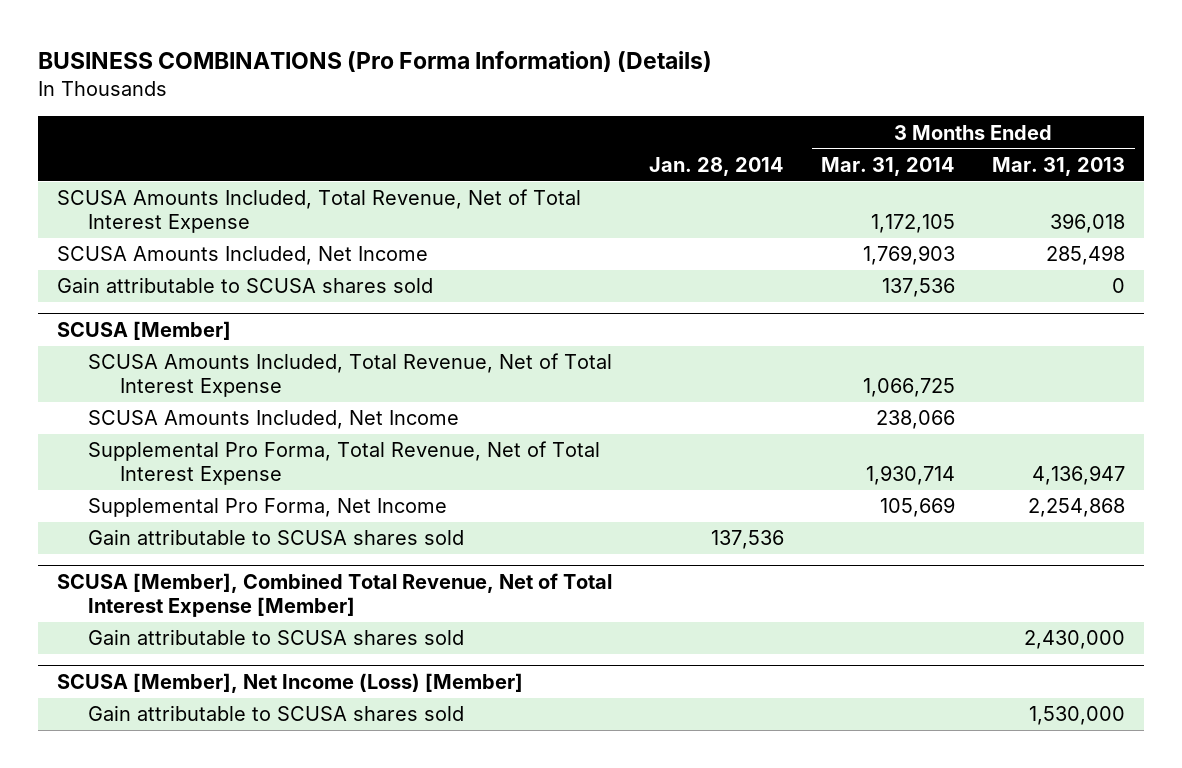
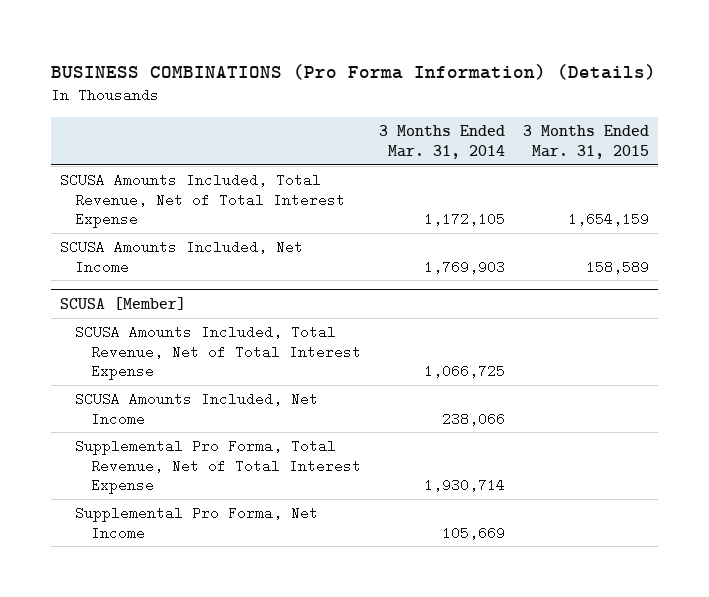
[649,156,785,176] Jan. 28, 2014 -> none
[992,156,1126,176] Mar. 31, 2013 -> none
none -> [522,125,649,160] 3 Months Ended Mar. 31, 2015
[56,277,433,294] Gain attributable to SCUSA shares sold -> none
[88,529,465,546] Gain attributable to SCUSA shares sold -> none
[56,573,612,617] SCUSA [Member], Combined Total Revenue, Net of Total Interest Expense [Member] -> none
[88,629,465,646] Gain attributable to SCUSA shares sold -> none
[56,673,523,694] SCUSA [Member], Net Income (Loss) [Member] -> none
[88,705,465,722] Gain attributable to SCUSA shares sold -> none

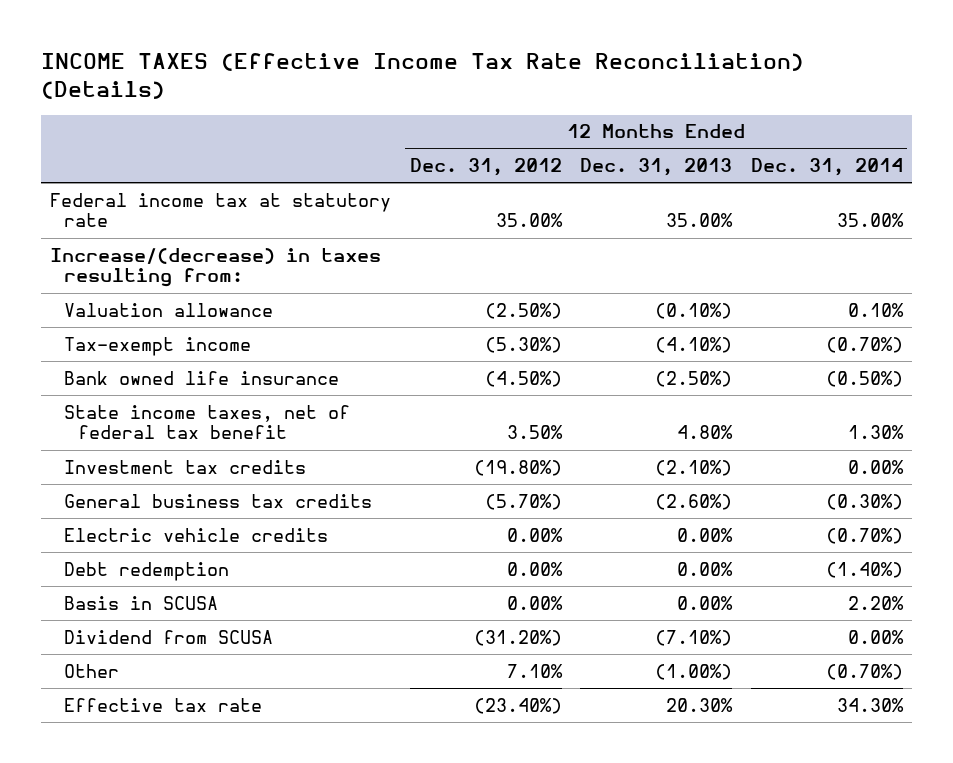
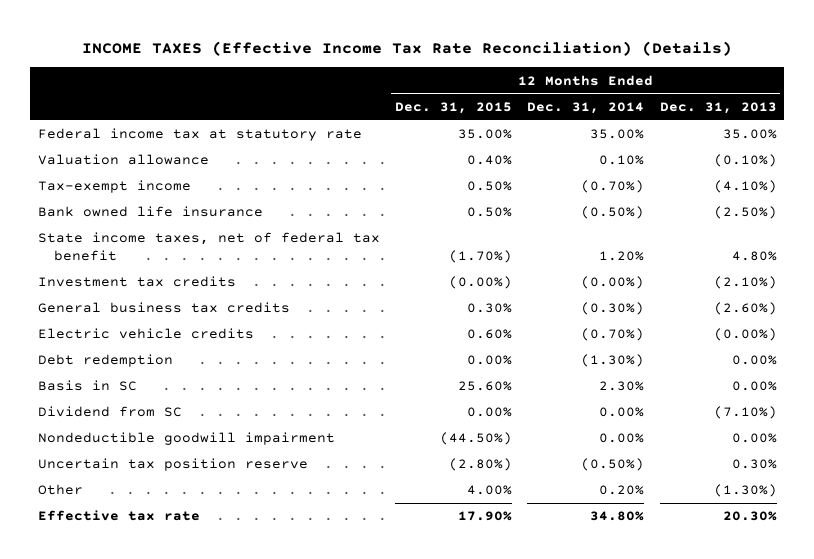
[409,158,562,177] Dec. 31, 2012 -> none
none -> [395,101,513,114] Dec. 31, 2015
[50,247,382,288] Increase/(decrease) in taxes resulting from: -> none
[847,425,904,440] 1.30% -> [599,251,645,262] 1.20%
[847,459,904,474] 0.00% -> [581,276,645,290] (0.00%)
[677,527,734,542] 0.00% -> [713,328,777,342] (0.00%)
[825,561,903,578] (1.40%) -> [581,354,645,368] (1.30%)
[64,595,219,610] Basis in SCUSA -> [37,380,137,392] Basis in SC
[847,595,904,610] 2.20% -> [599,381,645,392] 2.30%
[64,629,274,644] Dividend from SCUSA -> [37,406,182,418] Dividend from SC
none -> [37,432,335,446] Nondeductible goodwill impairment
none -> [37,458,308,472] Uncertain tax position reserve
[655,663,733,680] (1.00%) -> [713,484,777,498] (1.30%)
[825,663,903,680] (0.70%) -> [599,485,645,496] 0.20%
[836,697,904,712] 34.30% -> [590,511,645,522] 34.80%

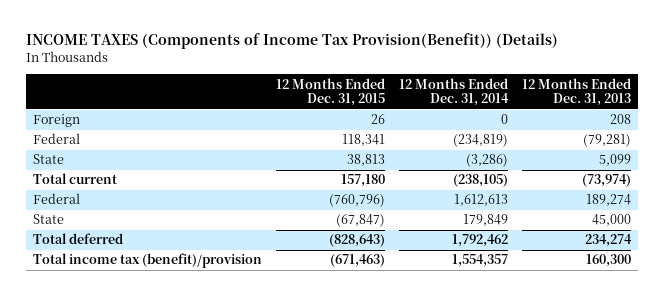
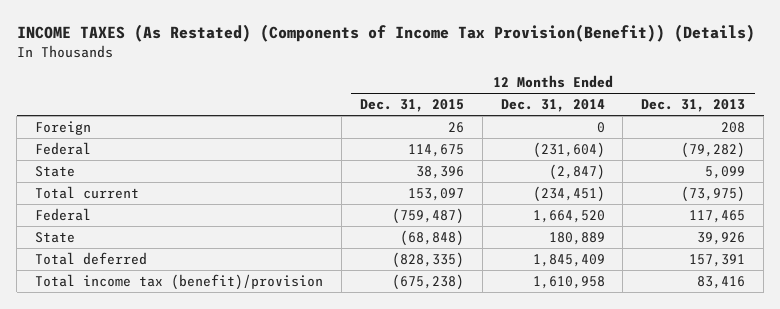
[26,33,559,50] INCOME TAXES (Components of Income Tax Provision(Benefit)) (Details) -> [16,24,755,43] INCOME TAXES (As Restated) (Components of Income Tax Provision(Benefit)) (Details)
[342,134,386,147] 118,341 -> [407,144,464,158] 114,675
[453,134,509,148] (234,819) -> [532,142,605,159] (231,604)
[583,134,632,148] (79,281) -> [681,142,746,159] (79,282)
[347,154,386,167] 38,813 -> [415,166,464,180] 38,396
[466,154,509,168] (3,286) -> [548,164,605,181] (2,847)
[341,174,386,188] 157,180 -> [407,188,464,202] 153,097
[453,174,509,188] (238,105) -> [532,186,605,203] (234,451)
[582,174,632,188] (73,974) -> [681,186,746,203] (73,975)
[329,194,386,208] (760,796) -> [391,208,464,225] (759,487)
[454,194,509,207] 1,612,613 -> [532,210,605,224] 1,664,520
[586,194,632,207] 189,274 -> [689,210,746,224] 117,465
[336,214,386,228] (67,847) -> [399,230,464,247] (68,848)
[463,214,509,227] 179,849 -> [548,232,605,246] 180,889
[592,214,632,227] 45,000 -> [697,232,746,246] 39,926
[329,234,386,248] (828,643) -> [391,252,464,269] (828,335)
[452,234,509,248] 1,792,462 -> [532,254,605,268] 1,845,409
[585,234,633,248] 234,274 -> [689,254,746,268] 157,391
[330,254,386,268] (671,463) -> [391,274,464,291] (675,238)
[452,254,509,268] 1,554,357 -> [532,276,605,290] 1,610,958
[586,254,632,268] 160,300 -> [697,276,746,290] 83,416

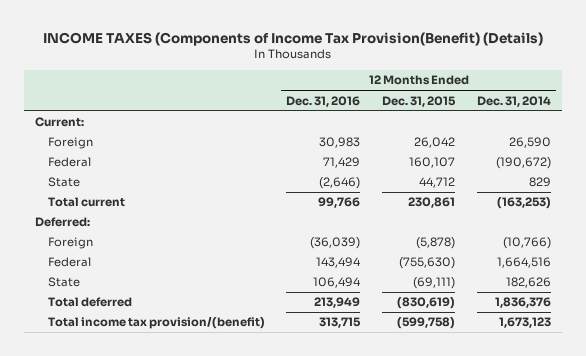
[16,24,755,43] INCOME TAXES (As Restated) (Components of Income Tax Provision(Benefit)) (Details) -> [43,31,544,46] INCOME TAXES (Components of Income Tax Provision(Benefit) (Details)
[641,99,746,113] Dec. 31, 2013 -> none
none -> [286,95,361,107] Dec. 31, 2016
none -> [35,117,85,128] Current:
[447,122,464,134] 26 -> [414,137,456,149] 26,042
[596,122,605,134] 0 -> [508,137,551,149] 26,590
[407,144,464,158] 114,675 -> [409,157,456,169] 160,107
[532,142,605,159] (231,604) -> [495,157,551,170] (190,672)
[415,166,464,180] 38,396 -> [419,177,456,189] 44,712
[548,164,605,181] (2,847) -> [528,177,551,188] 829
[407,188,464,202] 153,097 -> [408,197,456,209] 230,861
[532,186,605,203] (234,451) -> [496,197,551,210] (163,253)
none -> [35,217,91,228] Deferred:
none -> [47,237,93,250] Foreign
[391,208,464,225] (759,487) -> [399,257,456,270] (755,630)
[532,210,605,224] 1,664,520 -> [496,257,551,269] 1,664,516
[399,230,464,247] (68,848) -> [413,277,456,290] (69,111)
[548,232,605,246] 180,889 -> [505,277,551,289] 182,626
[391,252,464,269] (828,335) -> [397,297,456,310] (830,619)
[532,254,605,268] 1,845,409 -> [494,297,551,309] 1,836,376
[35,274,324,291] Total income tax (benefit)/provision -> [47,317,265,330] Total income tax provision/(benefit)
[391,274,464,291] (675,238) -> [397,317,456,330] (599,758)
[532,276,605,290] 1,610,958 -> [498,317,551,329] 1,673,123

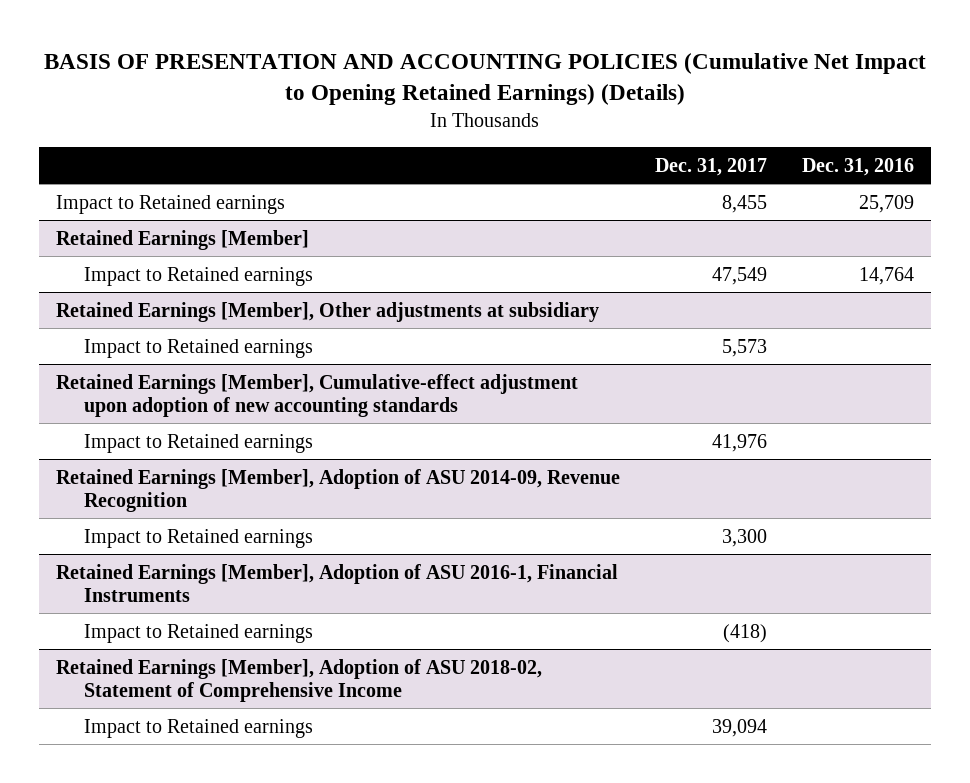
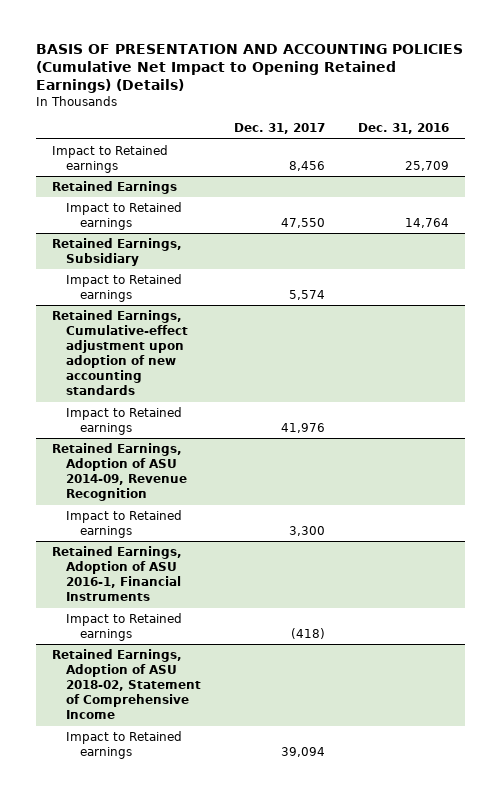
[55,301,599,322] Retained Earnings [Member], Other adjustments at subsidiary -> none
[721,194,767,213] 8,455 -> [288,161,325,172] 8,456
[55,229,309,250] Retained Earnings [Member] -> [52,180,178,194] Retained Earnings
[711,266,767,285] 47,549 -> [280,218,325,229] 47,550
none -> [52,237,183,267] Retained Earnings, Subsidiary
[721,338,767,357] 5,573 -> [288,290,325,301] 5,574
[55,373,578,417] Retained Earnings [Member], Cumulative-effect adjustment upon adoption of new accounting standards -> [52,309,189,396] Retained Earnings, Cumulative-effect adjustment upon adoption of new accounting standards
[55,468,620,512] Retained Earnings [Member], Adoption of ASU 2014-09, Revenue Recognition -> [52,442,188,502] Retained Earnings, Adoption of ASU 2014-09, Revenue Recognition
[55,563,618,602] Retained Earnings [Member], Adoption of ASU 2016-1, Financial Instruments -> [52,545,183,602] Retained Earnings, Adoption of ASU 2016-1, Financial Instruments
[55,658,542,702] Retained Earnings [Member], Adoption of ASU 2018-02, Statement of Comprehensive Income -> [52,648,202,720] Retained Earnings, Adoption of ASU 2018-02, Statement of Comprehensive Income

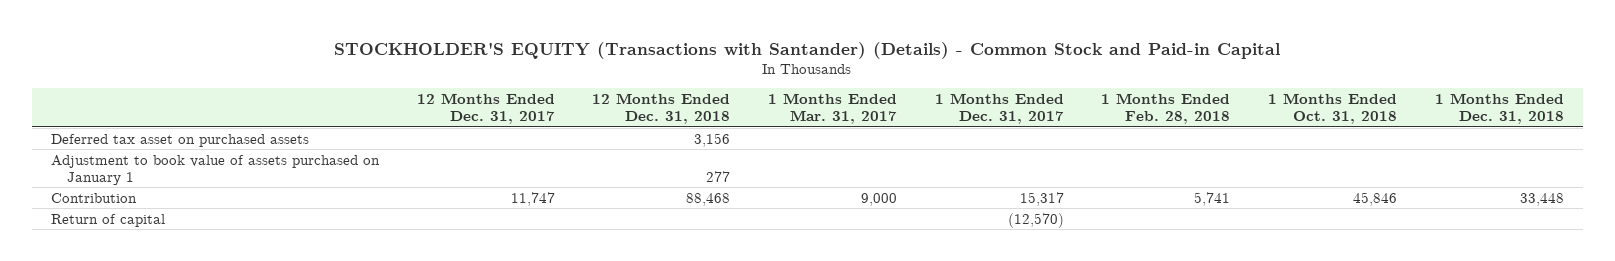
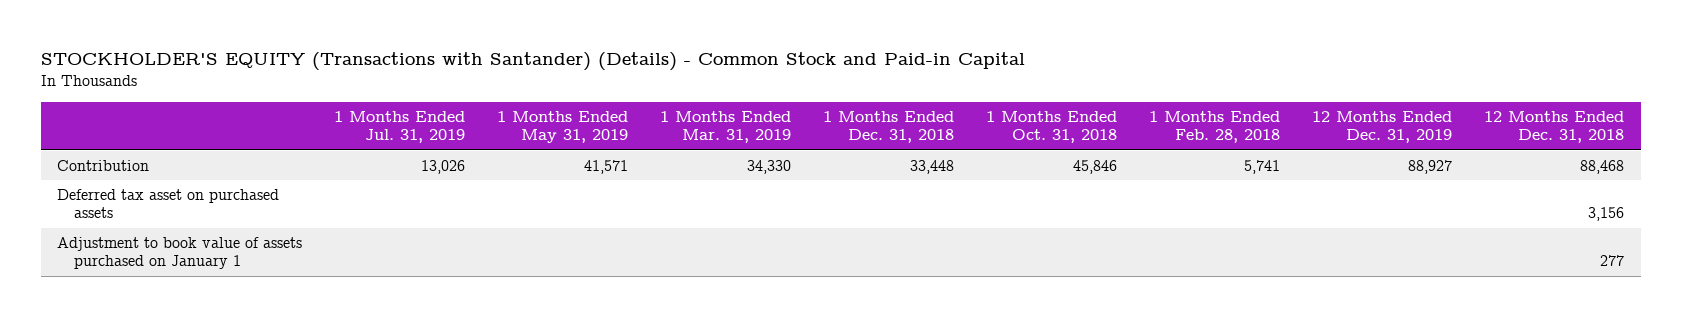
[416,92,555,125] 12 Months Ended Dec. 31, 2017 -> none
[768,92,898,125] 1 Months Ended Mar. 31, 2017 -> none
[934,92,1064,125] 1 Months Ended Dec. 31, 2017 -> none
none -> [334,111,466,144] 1 Months Ended Jul. 31, 2019
none -> [497,111,629,144] 1 Months Ended May 31, 2019
none -> [660,111,792,144] 1 Months Ended Mar. 31, 2019
none -> [1312,111,1453,144] 12 Months Ended Dec. 31, 2019
[51,192,138,203] Contribution -> [57,160,150,172] Contribution
[51,213,166,227] Return of capital -> none

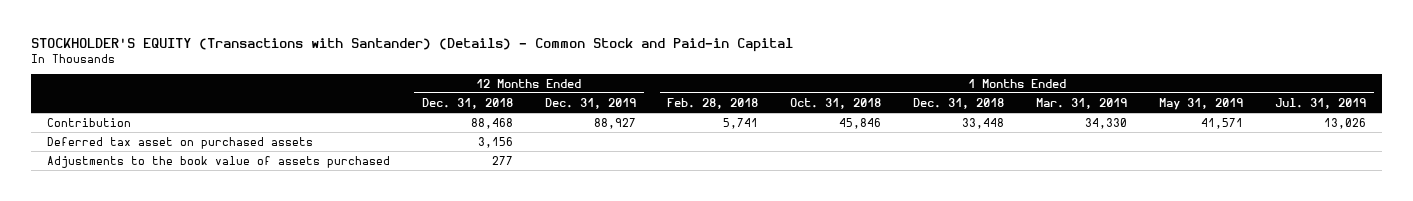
[57,237,303,270] Adjustment to book value of assets purchased on January 1 -> [46,155,390,168] Adjustments to the book value of assets purchased

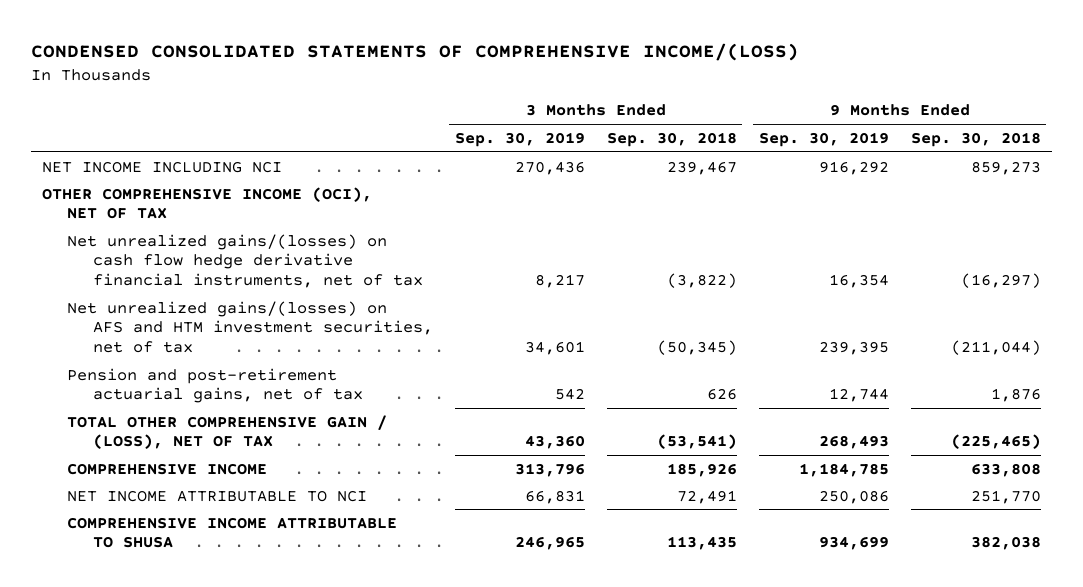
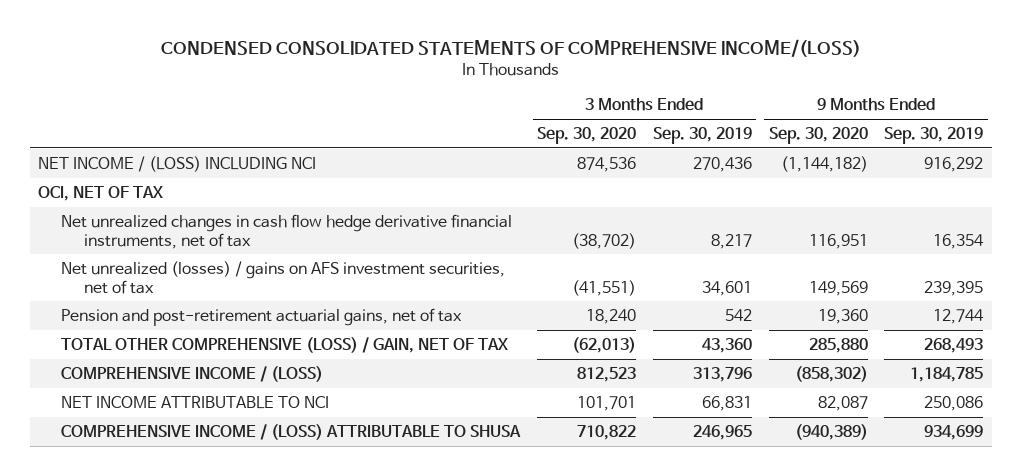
[606,131,737,147] Sep. 30, 2018 -> none
[910,131,1041,147] Sep. 30, 2018 -> none
none -> [536,126,636,144] Sep. 30, 2020
none -> [768,126,868,144] Sep. 30, 2020
[41,160,282,173] NET INCOME INCLUDING NCI -> [38,155,317,172] NET INCOME / (LOSS) INCLUDING NCI
[41,186,372,220] OTHER COMPREHENSIVE INCOME (OCI), NET OF TAX -> [38,185,164,201] OCI, NET OF TAX
[67,233,423,289] Net unrealized gains/(losses) on cash flow hedge derivative financial instruments, net of tax -> [61,213,513,249] Net unrealized changes in cash flow hedge derivative financial instruments, net of tax
[67,300,433,354] Net unrealized gains/(losses) on AFS and HTM investment securities, net of tax -> [61,260,506,294] Net unrealized (losses) / gains on AFS investment securities, net of tax
[67,414,388,450] TOTAL OTHER COMPREHENSIVE GAIN / (LOSS), NET OF TAX -> [61,336,509,353] TOTAL OTHER COMPREHENSIVE (LOSS) / GAIN, NET OF TAX
[67,462,268,475] COMPREHENSIVE INCOME -> [61,365,324,382] COMPREHENSIVE INCOME / (LOSS)
[67,516,398,549] COMPREHENSIVE INCOME ATTRIBUTABLE TO SHUSA -> [61,423,522,440] COMPREHENSIVE INCOME / (LOSS) ATTRIBUTABLE TO SHUSA

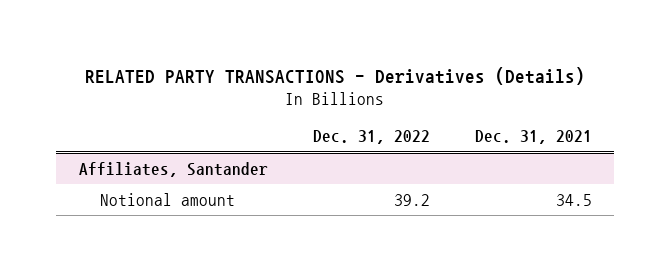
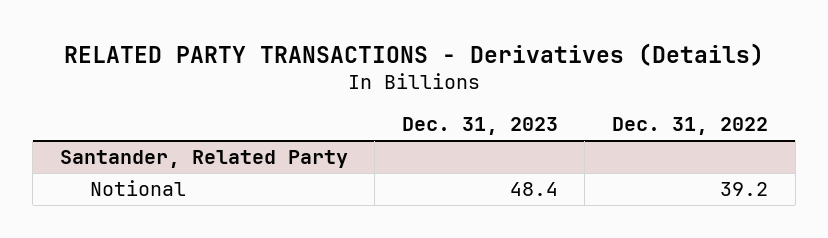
[474,130,592,145] Dec. 31, 2021 -> none
none -> [401,117,558,136] Dec. 31, 2023
[78,161,268,177] Affiliates, Santander -> none
none -> [59,149,348,168] Santander, Related Party
[100,192,236,206] Notional amount -> [90,179,187,196] Notional

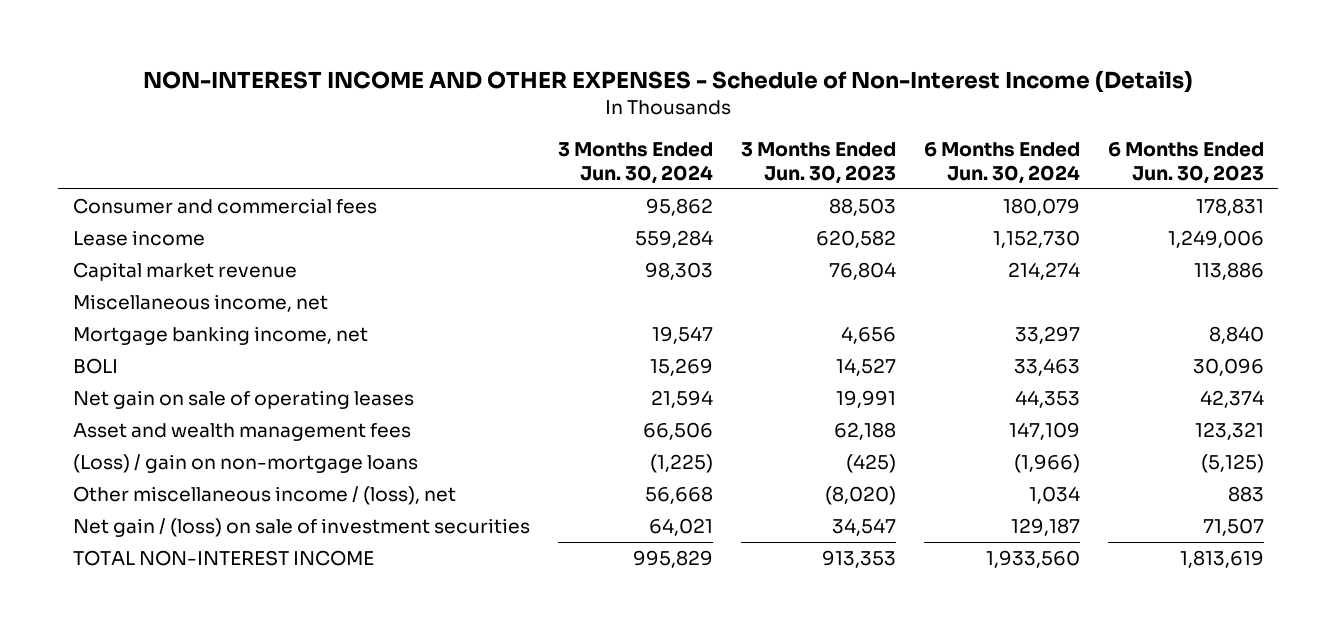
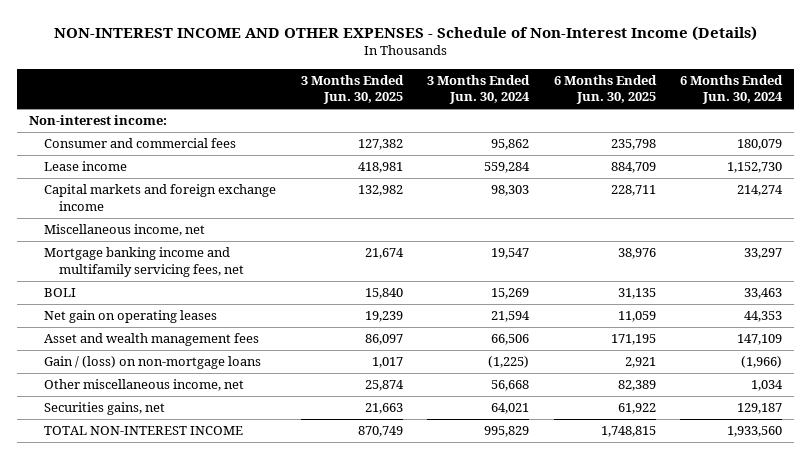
[740,141,896,184] 3 Months Ended Jun. 30, 2023 -> none
[1107,141,1264,184] 6 Months Ended Jun. 30, 2023 -> none
none -> [300,74,404,105] 3 Months Ended Jun. 30, 2025
none -> [553,74,657,105] 6 Months Ended Jun. 30, 2025
none -> [29,115,168,126] Non-interest income:
[72,261,297,281] Capital market revenue -> [44,184,277,211] Capital markets and foreign exchange income
[72,325,368,345] Mortgage banking income, net -> [44,247,245,277] Mortgage banking income and multifamily servicing fees, net
[72,389,414,409] Net gain on sale of operating leases -> [44,310,218,324] Net gain on operating leases
[72,453,418,473] (Loss) / gain on non-mortgage loans -> [44,356,262,370] Gain / (loss) on non-mortgage loans
[72,485,456,505] Other miscellaneous income / (loss), net -> [44,379,245,392] Other miscellaneous income, net
[72,517,530,537] Net gain / (loss) on sale of investment securities -> [44,402,166,416] Securities gains, net

